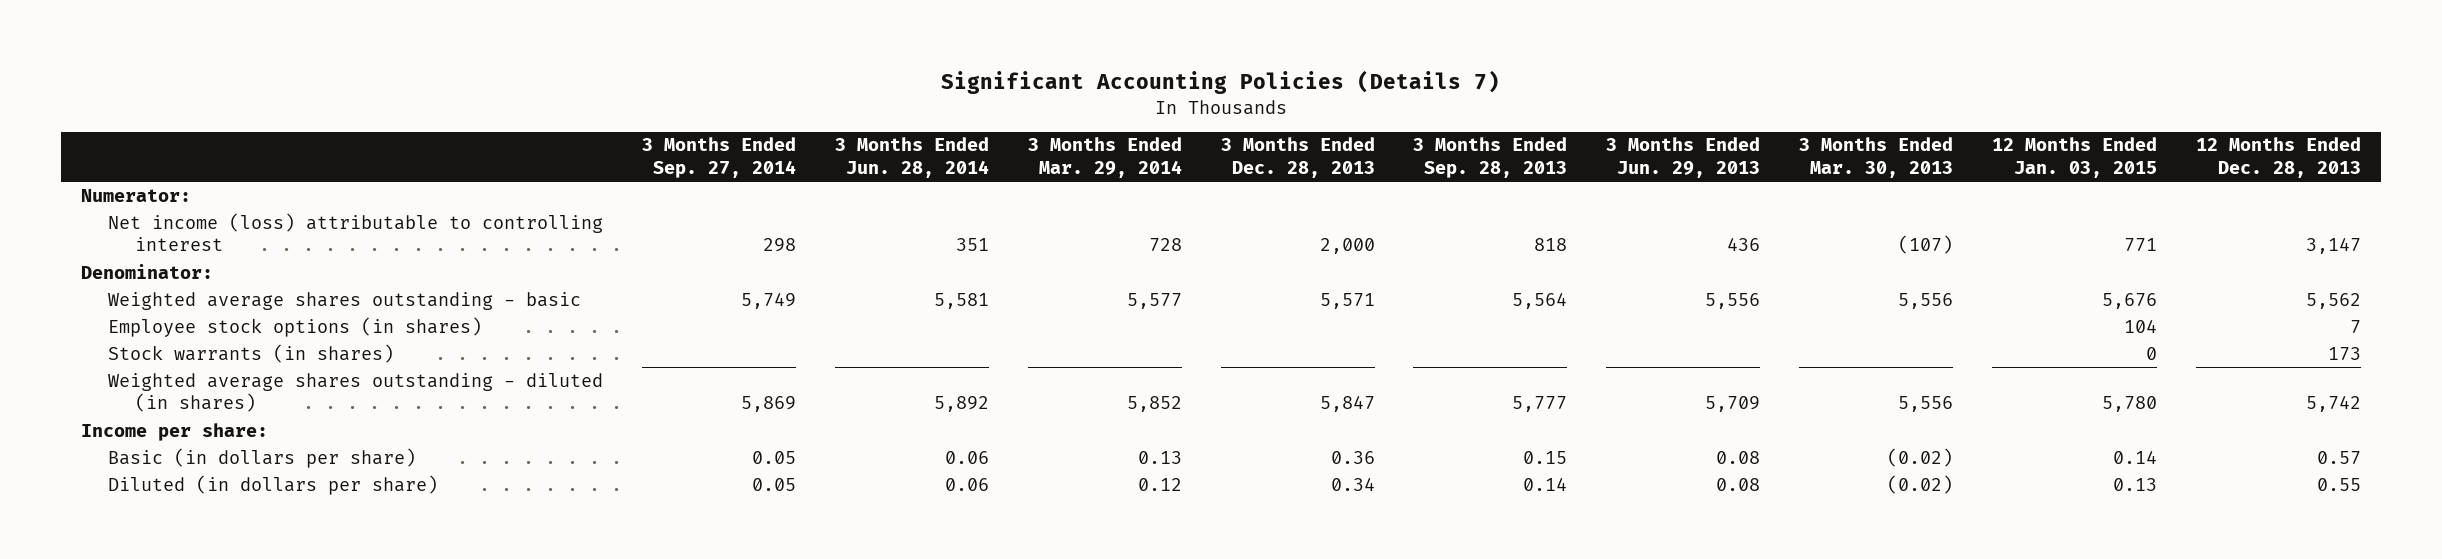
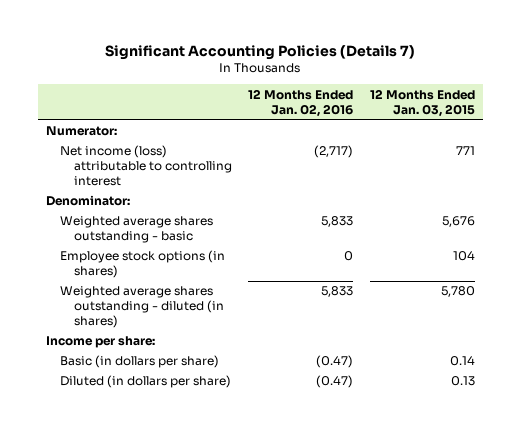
[641,137,796,178] 3 Months Ended Sep. 27, 2014 -> none
[834,137,989,178] 3 Months Ended Jun. 28, 2014 -> none
[1027,137,1182,178] 3 Months Ended Mar. 29, 2014 -> none
[1220,137,1375,178] 3 Months Ended Dec. 28, 2013 -> none
[1413,137,1568,178] 3 Months Ended Sep. 28, 2013 -> none
[1606,137,1761,178] 3 Months Ended Jun. 29, 2013 -> none
[1799,137,1954,178] 3 Months Ended Mar. 30, 2013 -> none
[2196,137,2362,178] 12 Months Ended Dec. 28, 2013 -> none
none -> [248,88,354,117] 12 Months Ended Jan. 02, 2016
[107,343,394,363] Stock warrants (in shares) -> none

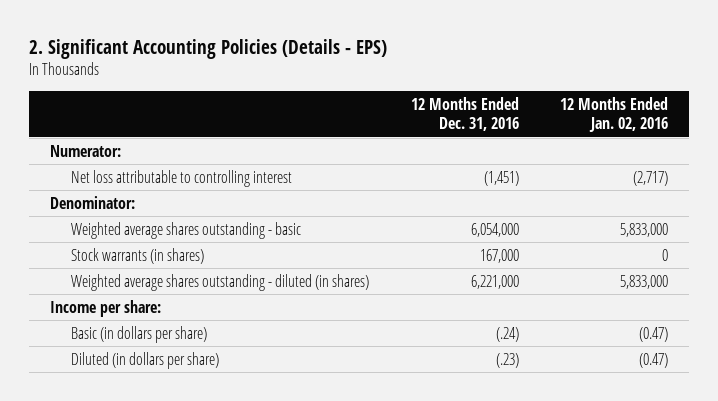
[105,45,416,61] Significant Accounting Policies (Details 7) -> [28,38,387,59] 2. Significant Accounting Policies (Details - EPS)
[369,88,475,117] 12 Months Ended Jan. 03, 2015 -> none
none -> [410,97,519,132] 12 Months Ended Dec. 31, 2016
[59,145,232,187] Net income (loss) attributable to controlling interest -> [71,169,293,187] Net loss attributable to controlling interest
[321,216,354,228] 5,833 -> [620,222,669,237] 5,833,000
[59,250,225,279] Employee stock options (in shares) -> [71,247,205,264] Stock warrants (in shares)
[321,286,354,298] 5,833 -> [620,274,669,289] 5,833,000

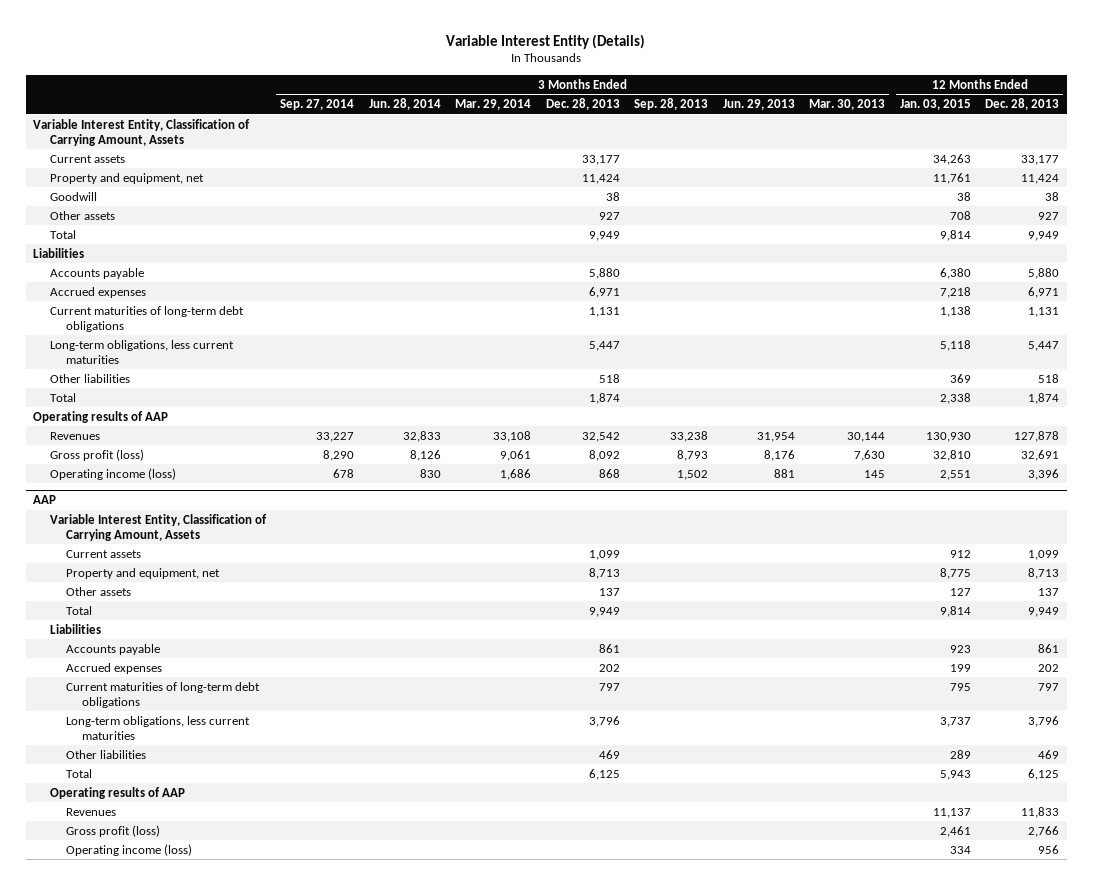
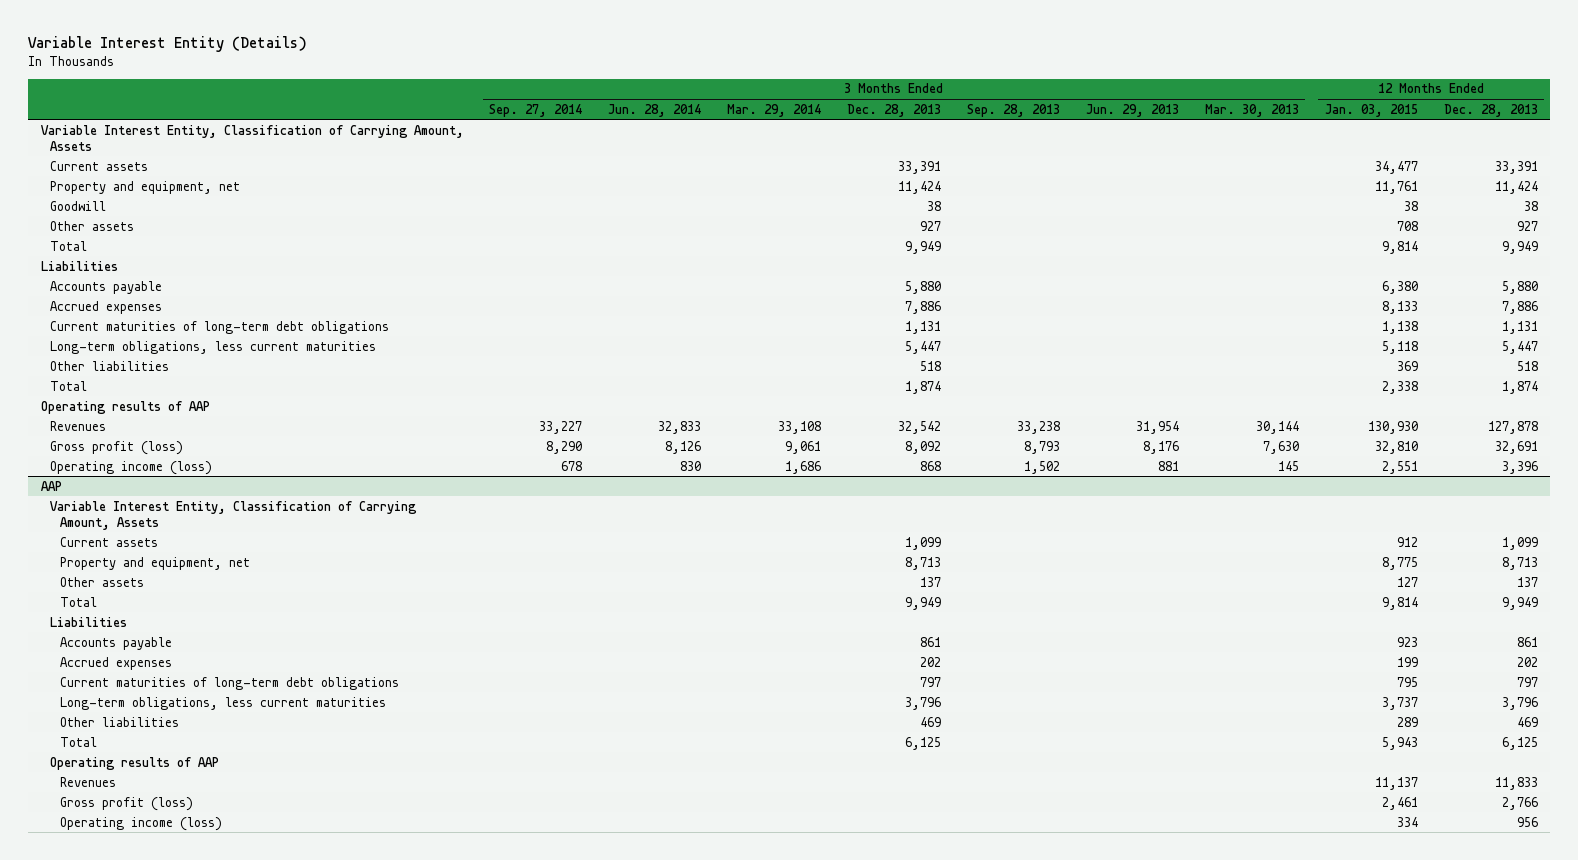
[581,154,620,165] 33,177 -> [898,160,942,174] 33,391
[932,153,971,165] 34,263 -> [1374,160,1418,174] 34,477
[1021,154,1060,165] 33,177 -> [1494,160,1538,174] 33,391
[588,286,620,298] 6,971 -> [905,300,942,314] 7,886
[939,286,971,298] 7,218 -> [1381,300,1418,314] 8,133
[1028,286,1060,298] 6,971 -> [1501,300,1538,314] 7,886

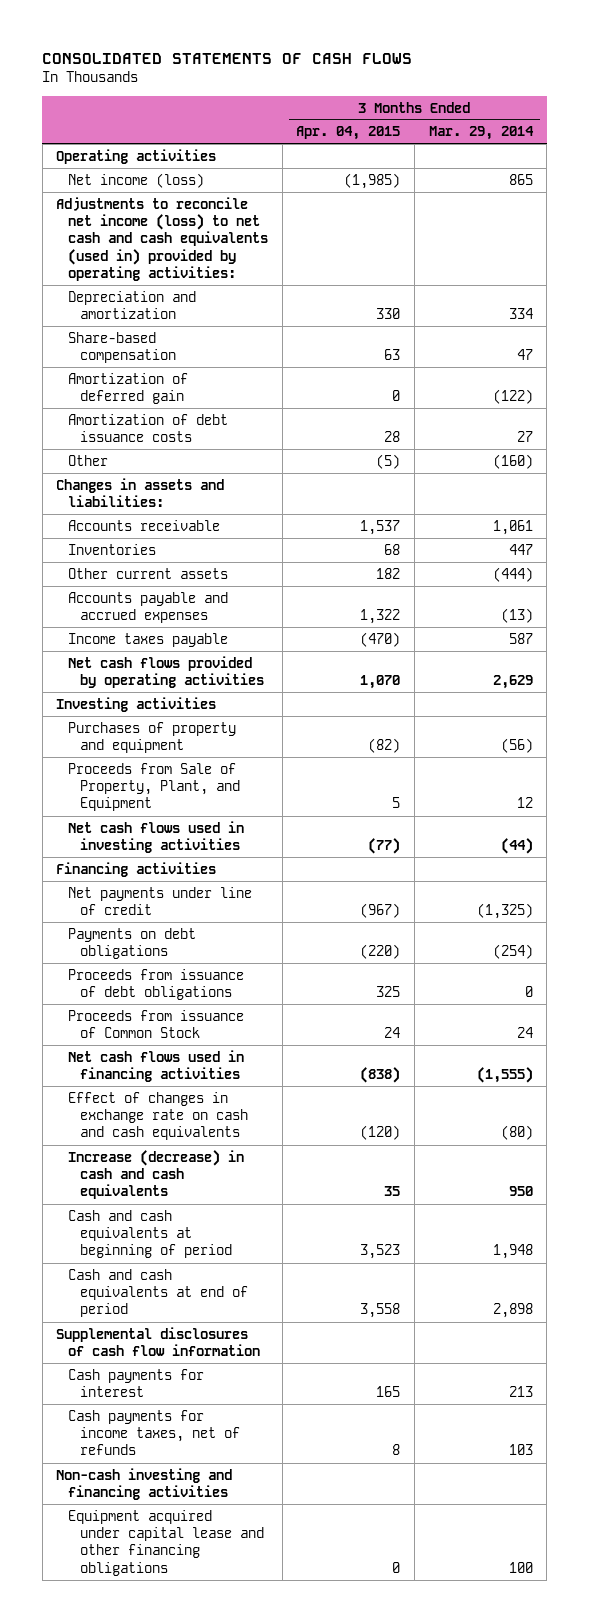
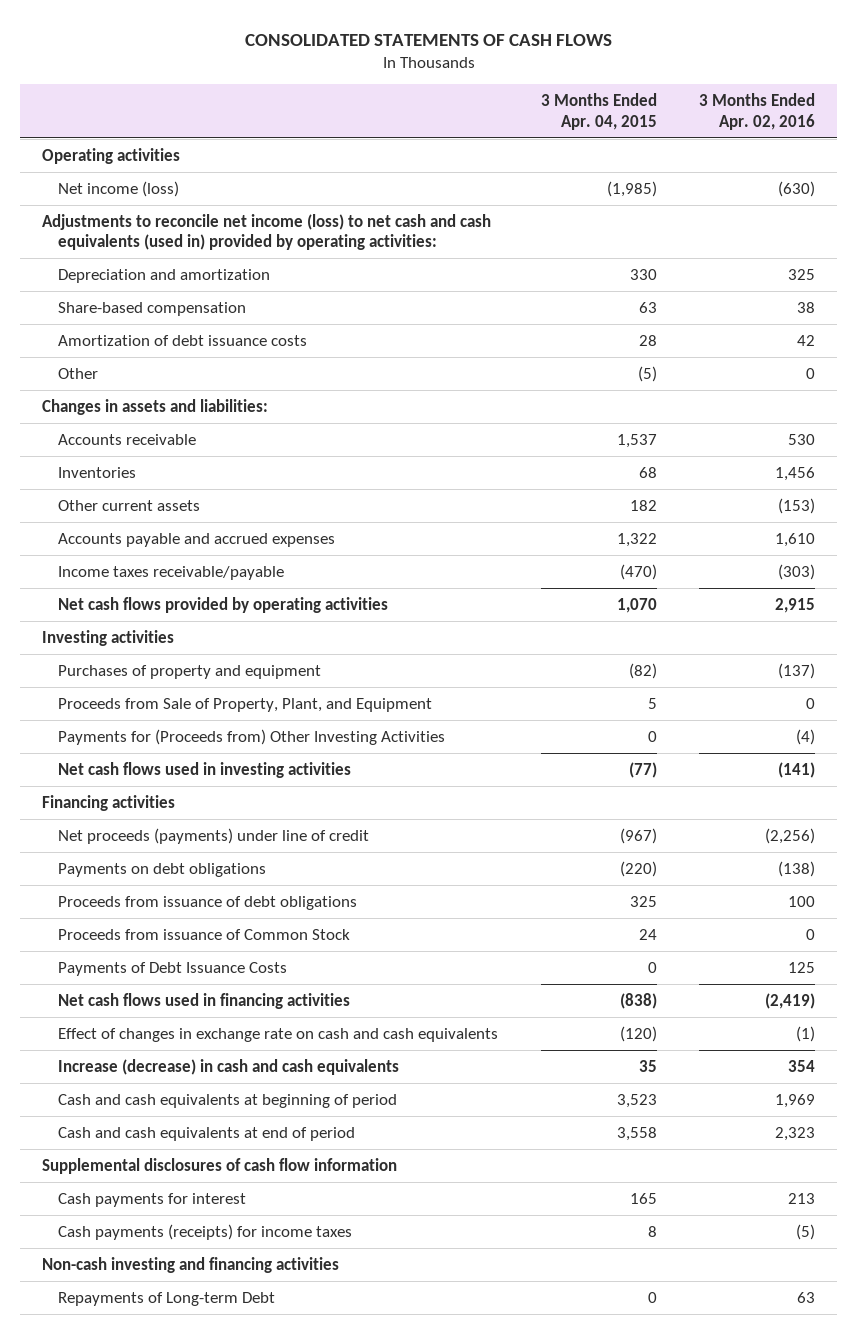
[428,126,534,141] Mar. 29, 2014 -> none
none -> [699,92,816,130] 3 Months Ended Apr. 02, 2016
[68,372,189,405] Amortization of deferred gain -> none
[68,632,229,647] Income taxes payable -> [57,565,284,580] Income taxes receivable/payable
none -> [57,728,445,745] Payments for (Proceeds from) Other Investing Activities
[68,886,253,916] Net payments under line of credit -> [57,827,369,844] Net proceeds (payments) under line of credit
none -> [57,961,287,976] Payments of Debt Issuance Costs
[68,1409,241,1456] Cash payments for income taxes, net of refunds -> [57,1223,352,1240] Cash payments (receipts) for income taxes
[68,1509,265,1576] Equipment acquired under capital lease and other financing obligations -> none
none -> [57,1291,275,1306] Repayments of Long-term Debt

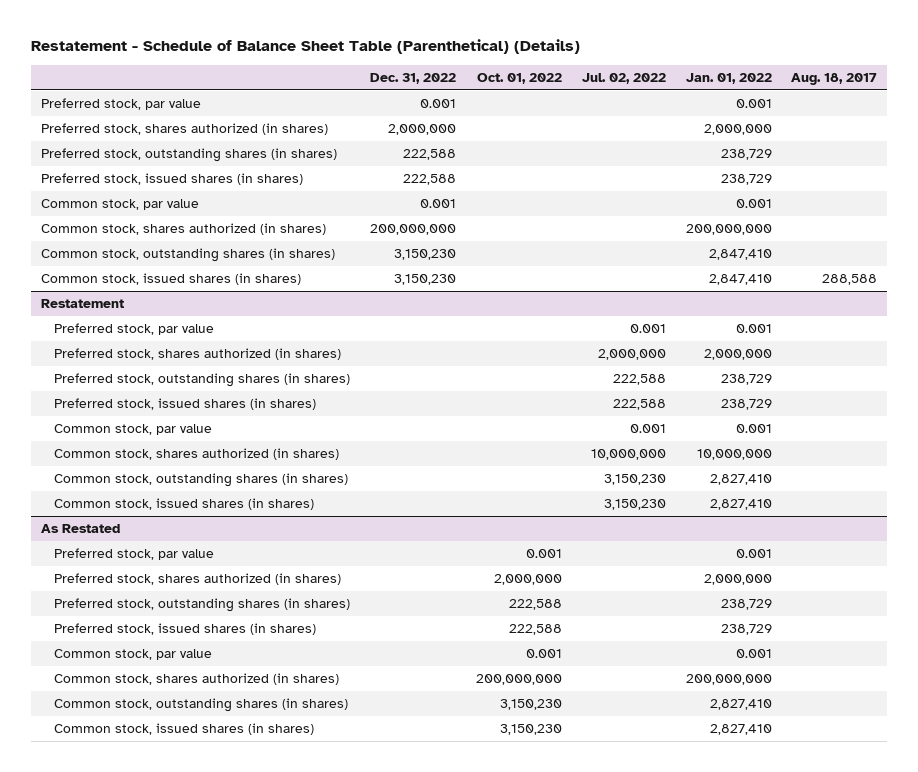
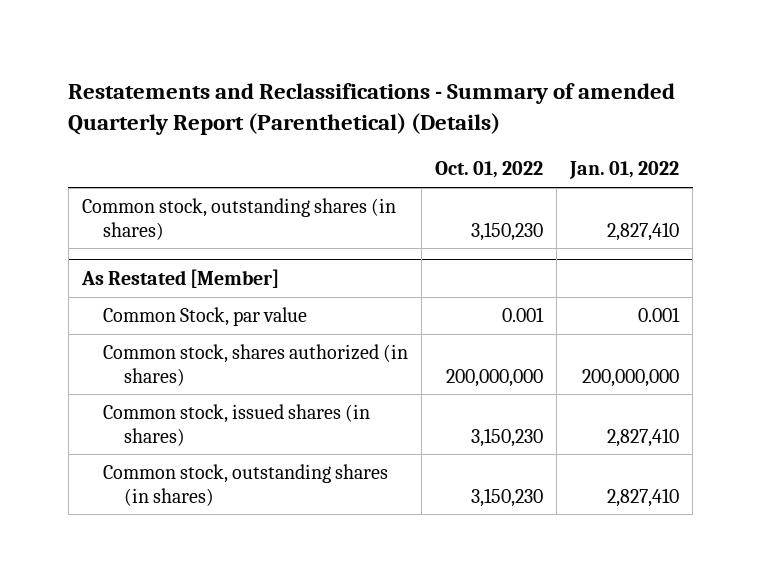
[30,39,580,55] Restatement - Schedule of Balance Sheet Table (Parenthetical) (Details) -> [68,83,676,136] Restatements and Reclassifications - Summary of amended Quarterly Report (Parenthetical) (Details)
[370,72,457,84] Dec. 31, 2022 -> none
[581,72,666,84] Jul. 02, 2022 -> none
[791,72,878,85] Aug. 18, 2017 -> none
[40,97,201,110] Preferred stock, par value -> none
[40,122,328,135] Preferred stock, shares authorized (in shares) -> none
[40,147,337,162] Preferred stock, outstanding shares (in shares) -> none
[40,172,303,185] Preferred stock, issued shares (in shares) -> none
[40,198,199,210] Common stock, par value -> none
[40,222,326,235] Common stock, shares authorized (in shares) -> none
[40,247,335,262] Common stock, outstanding shares (in shares) -> none
[40,272,301,285] Common stock, issued shares (in shares) -> none
[40,298,124,308] Restatement -> none
[54,322,215,335] Preferred stock, par value -> none
[54,347,342,360] Preferred stock, shares authorized (in shares) -> none
[54,372,351,387] Preferred stock, outstanding shares (in shares) -> none
[54,397,317,410] Preferred stock, issued shares (in shares) -> none
[54,423,213,435] Common stock, par value -> none
[54,447,340,460] Common stock, shares authorized (in shares) -> none
[54,472,349,487] Common stock, outstanding shares (in shares) -> none
[54,497,315,510] Common stock, issued shares (in shares) -> none
[40,523,120,533] As Restated -> none
[54,547,215,560] Preferred stock, par value -> none
[54,572,342,585] Preferred stock, shares authorized (in shares) -> none
[54,597,351,612] Preferred stock, outstanding shares (in shares) -> none
[54,622,317,635] Preferred stock, issued shares (in shares) -> none
[54,648,213,660] Common stock, par value -> none
[54,672,340,685] Common stock, shares authorized (in shares) -> none
none -> [80,268,279,288] As Restated [Member]
none -> [102,307,307,327] Common Stock, par value
none -> [102,344,408,386] Common stock, shares authorized (in shares)
none -> [102,464,388,506] Common stock, outstanding shares (in shares)

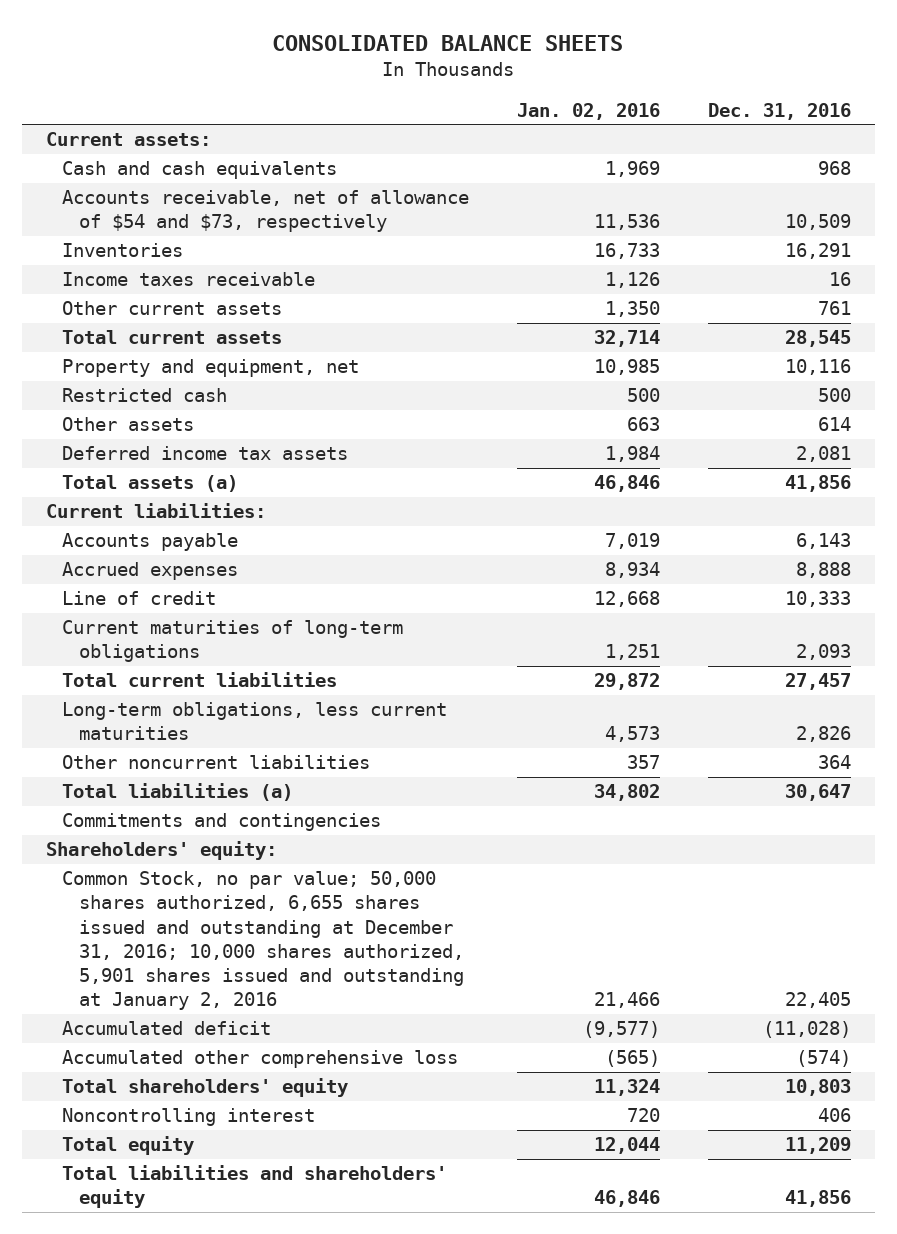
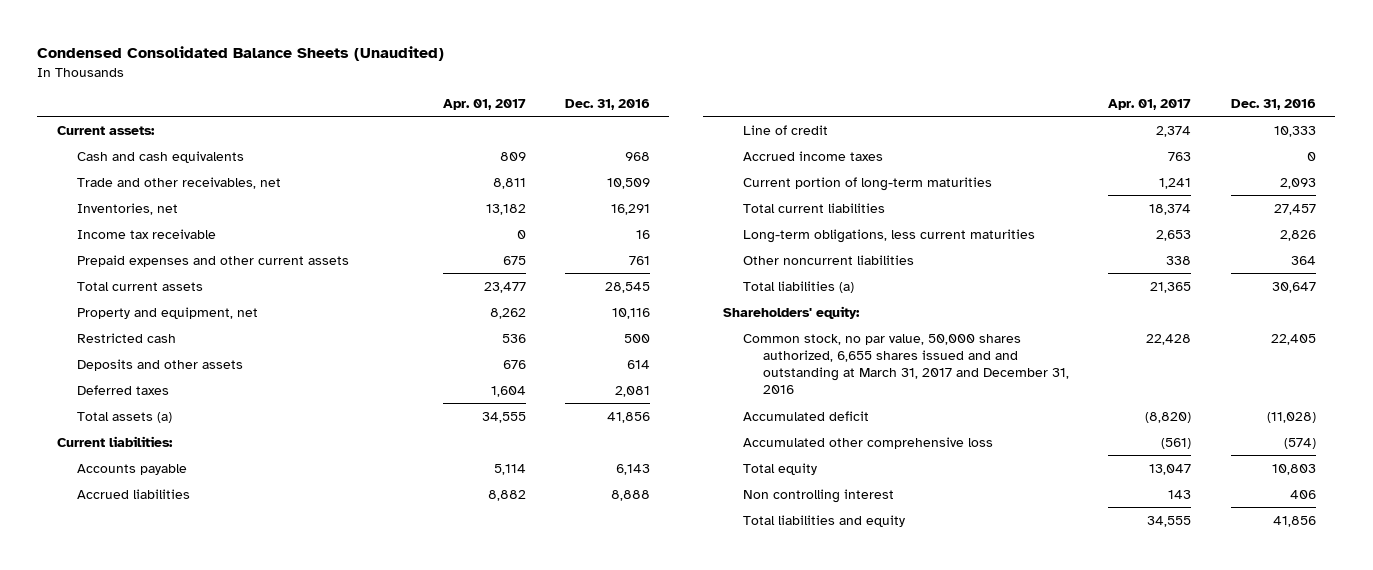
[272,34,624,51] CONSOLIDATED BALANCE SHEETS -> [37,46,445,62] Condensed Consolidated Balance Sheets (Unaudited)
[517,102,661,120] Jan. 02, 2016 -> none
none -> [442,98,526,110] Apr. 01, 2017
[62,190,470,233] Accounts receivable, net of allowance of $54 and $73, respectively -> [77,176,282,189] Trade and other receivables, net
[62,243,184,258] Inventories -> [77,202,179,215] Inventories, net
[62,272,316,287] Income taxes receivable -> [77,228,217,239] Income tax receivable
[62,301,283,316] Other current assets -> [77,254,350,267] Prepaid expenses and other current assets
[62,417,195,432] Other assets -> [77,358,244,371] Deposits and other assets
[62,446,349,461] Deferred income tax assets -> [77,384,170,395] Deferred taxes
[62,562,239,581] Accrued expenses -> [77,488,191,499] Accrued liabilities
none -> [743,150,884,161] Accrued income taxes
[62,620,404,663] Current maturities of long-term obligations -> [743,176,993,191] Current portion of long-term maturities
[62,813,382,832] Commitments and contingencies -> none
[62,871,464,1011] Common Stock, no par value; 50,000 shares authorized, 6,655 shares issued and outstanding at December 31, 2016; 10,000 shares authorized, 5,901 shares issued and outstanding at January 2, 2016 -> [743,333,1070,395] Common stock, no par value, 50,000 shares authorized, 6,655 shares issued and and outstanding at March 31, 2017 and December 31, 2016
[62,1136,195,1156] Total equity -> none
[62,1078,349,1098] Total shareholders' equity -> [743,462,818,475] Total equity
[62,1108,316,1127] Noncontrolling interest -> [743,488,895,503] Non controlling interest
[62,1165,448,1209] Total liabilities and shareholders' equity -> [743,514,906,527] Total liabilities and equity

